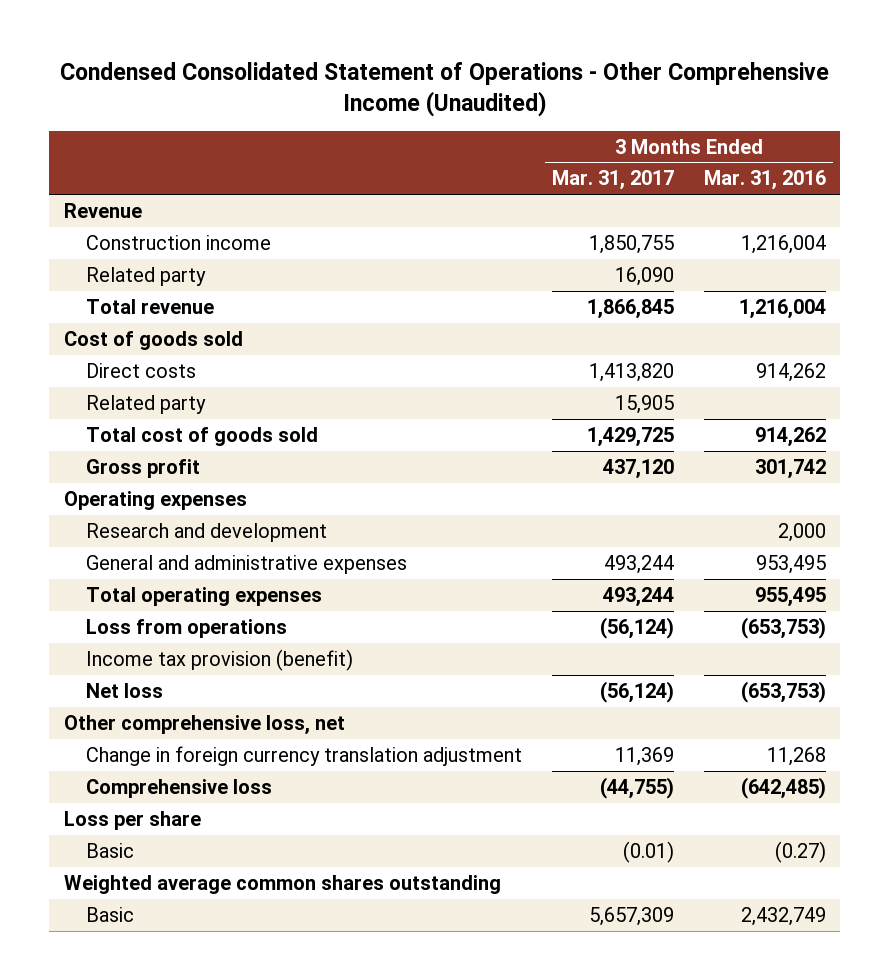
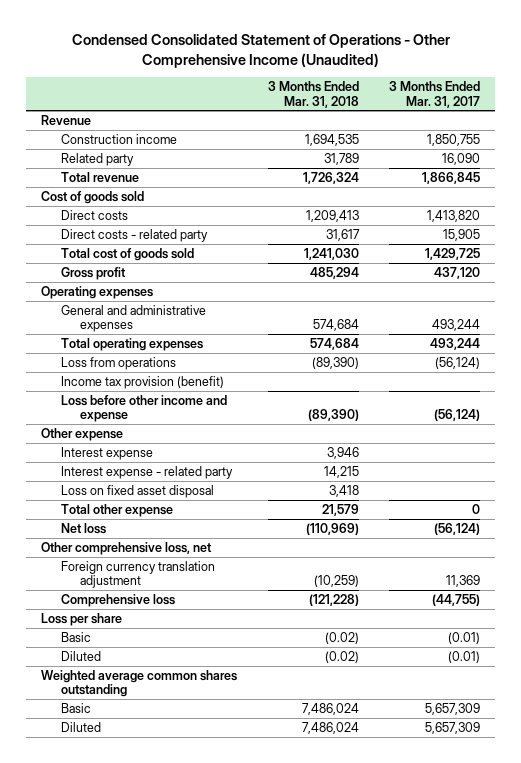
[703,170,826,191] Mar. 31, 2016 -> none
none -> [267,81,359,108] 3 Months Ended Mar. 31, 2018
[86,394,207,414] Related party -> [60,228,208,242] Direct costs - related party
[86,522,328,542] Research and development -> none
none -> [60,394,227,423] Loss before other income and expense
none -> [41,427,124,441] Other expense
none -> [60,446,153,460] Interest expense
none -> [60,465,233,479] Interest expense - related party
none -> [60,484,214,498] Loss on fixed asset disposal
none -> [60,503,173,517] Total other expense
[86,745,523,766] Change in foreign currency translation adjustment -> [60,560,215,589] Foreign currency translation adjustment
none -> [60,650,101,661] Diluted
none -> [60,721,101,732] Diluted

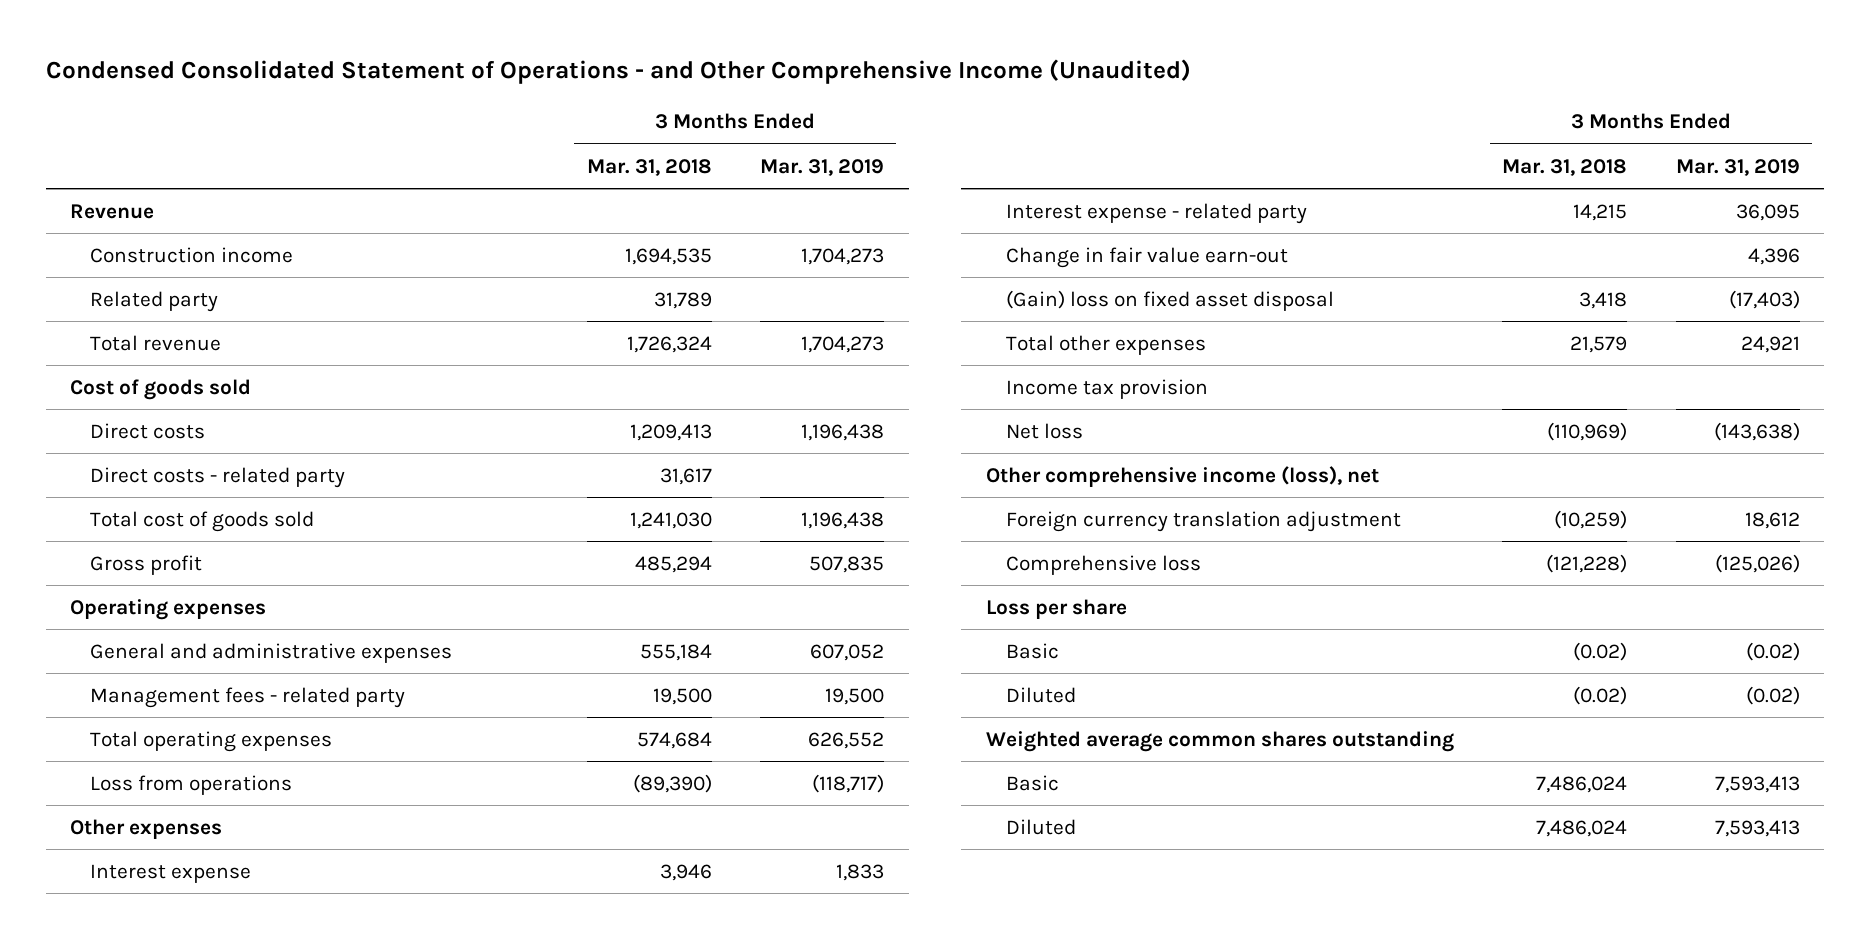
[71,34,450,68] Condensed Consolidated Statement of Operations - Other Comprehensive Income (Unaudited) -> [45,59,1191,85] Condensed Consolidated Statement of Operations - and Other Comprehensive Income (Unaudited)
[389,81,481,108] 3 Months Ended Mar. 31, 2017 -> none
none -> [760,158,885,176] Mar. 31, 2019
[312,319,359,332] 574,684 -> [639,643,712,661] 555,184
none -> [89,686,405,708] Management fees - related party
[60,375,224,389] Income tax provision (benefit) -> none
[60,394,227,423] Loss before other income and expense -> none
[41,427,124,441] Other expense -> [69,818,222,839] Other expenses
none -> [1005,246,1288,268] Change in fair value earn-out
[60,484,214,498] Loss on fixed asset disposal -> [1005,289,1334,311] (Gain) loss on fixed asset disposal
[60,503,173,517] Total other expense -> [1005,334,1206,355] Total other expenses
none -> [1005,378,1208,399] Income tax provision
[41,541,213,555] Other comprehensive loss, net -> [985,465,1379,487] Other comprehensive income (loss), net

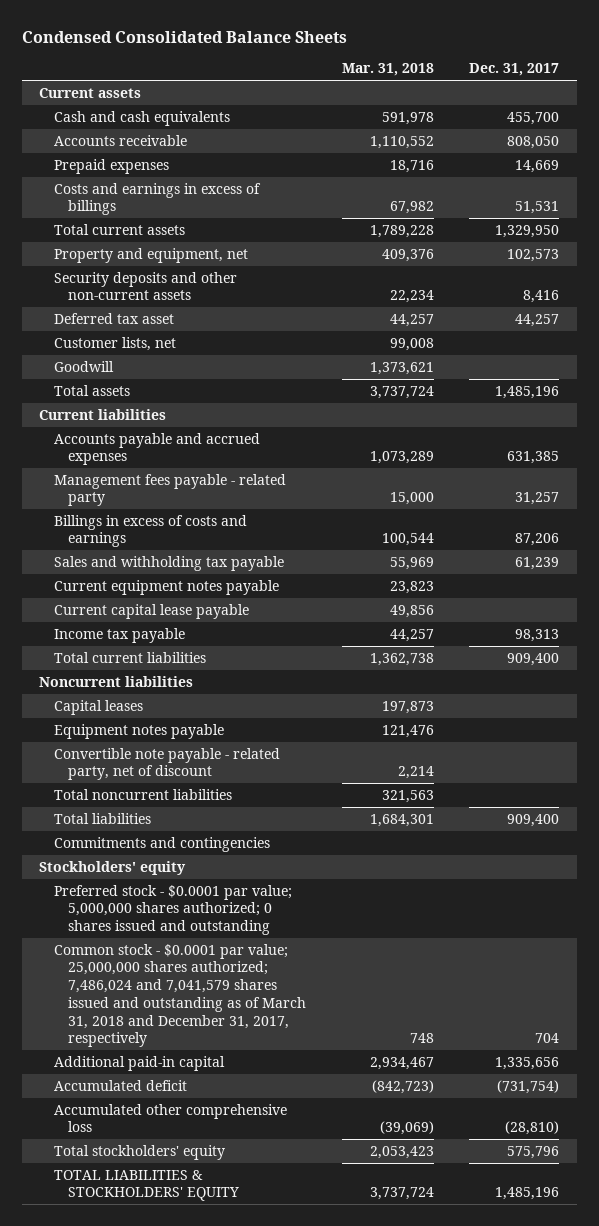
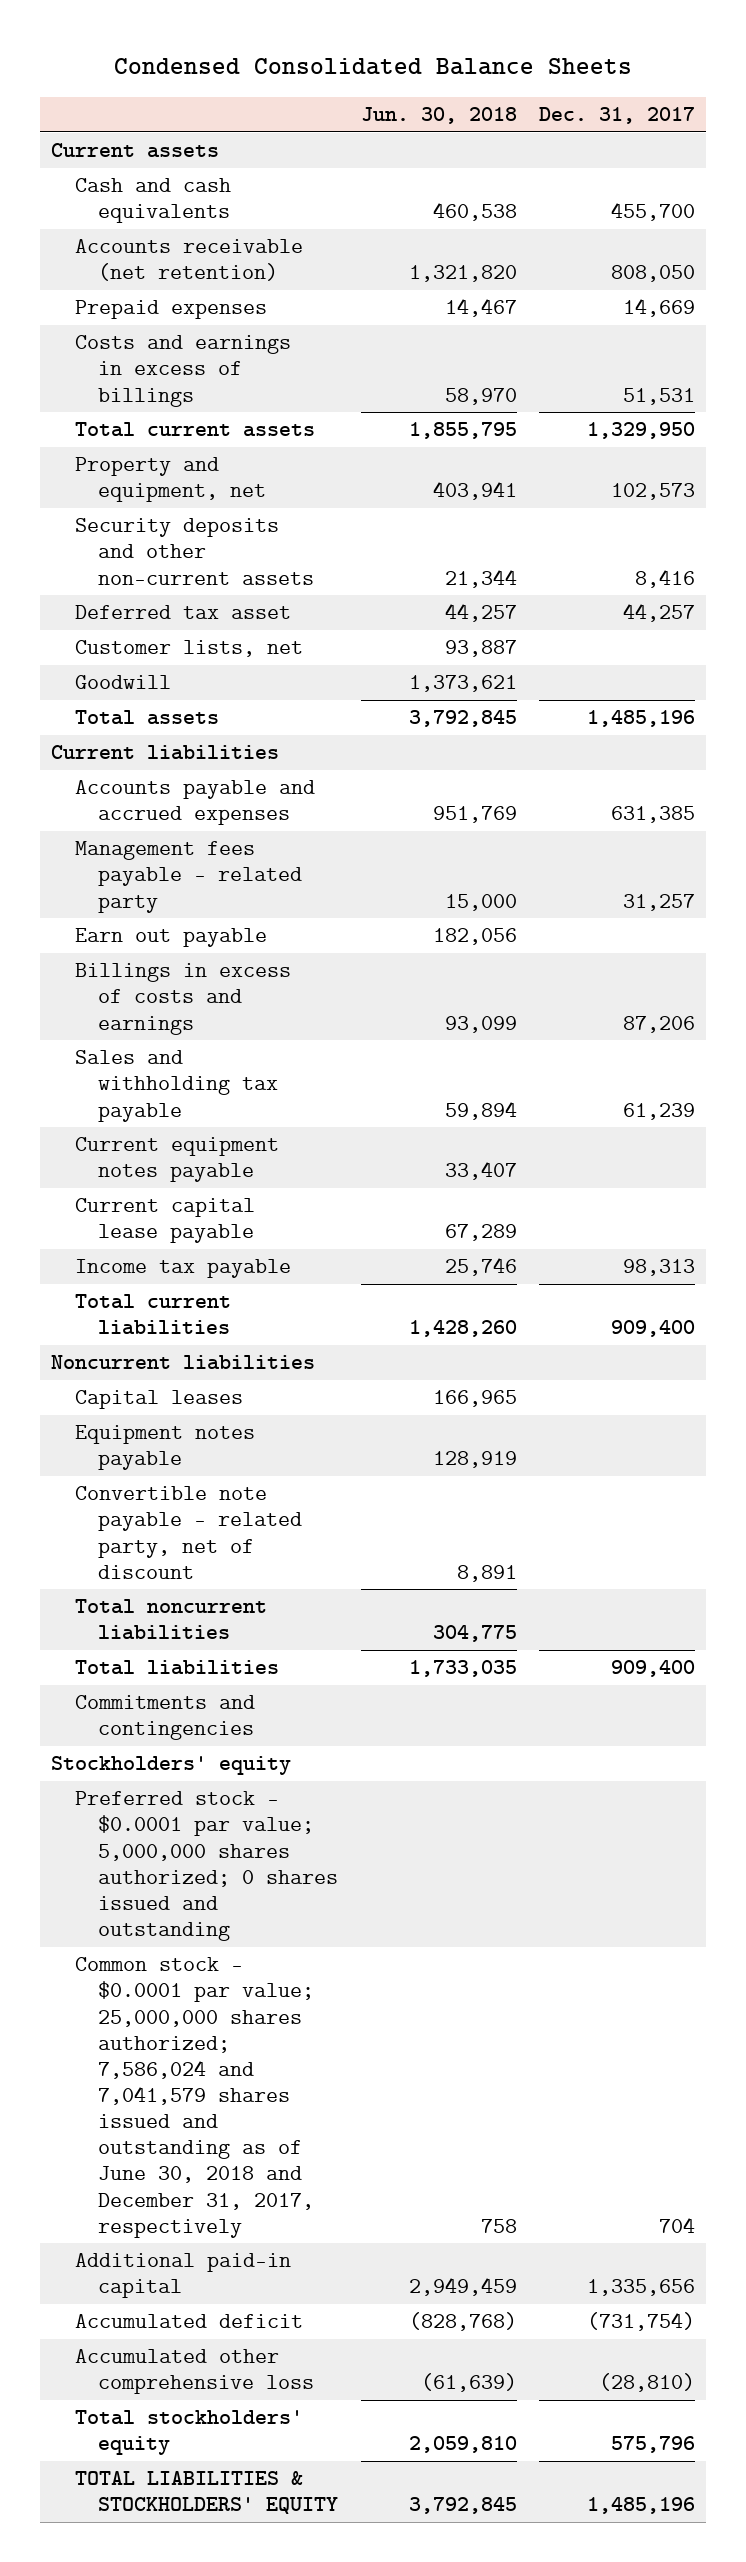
[341,63,434,77] Mar. 31, 2018 -> none
none -> [360,107,517,125] Jun. 30, 2018
[53,134,187,146] Accounts receivable -> [74,239,303,282] Accounts receivable (net retention)
none -> [74,928,267,948] Earn out payable
[53,943,307,1048] Common stock - $0.0001 par value; 25,000,000 shares authorized; 7,486,024 and 7,041,579 shares issued and outstanding as of March 31, 2018 and December 31, 2017, respectively -> [74,1957,315,2238] Common stock - $0.0001 par value; 25,000,000 shares authorized; 7,586,024 and 7,041,579 shares issued and outstanding as of June 30, 2018 and December 31, 2017, respectively

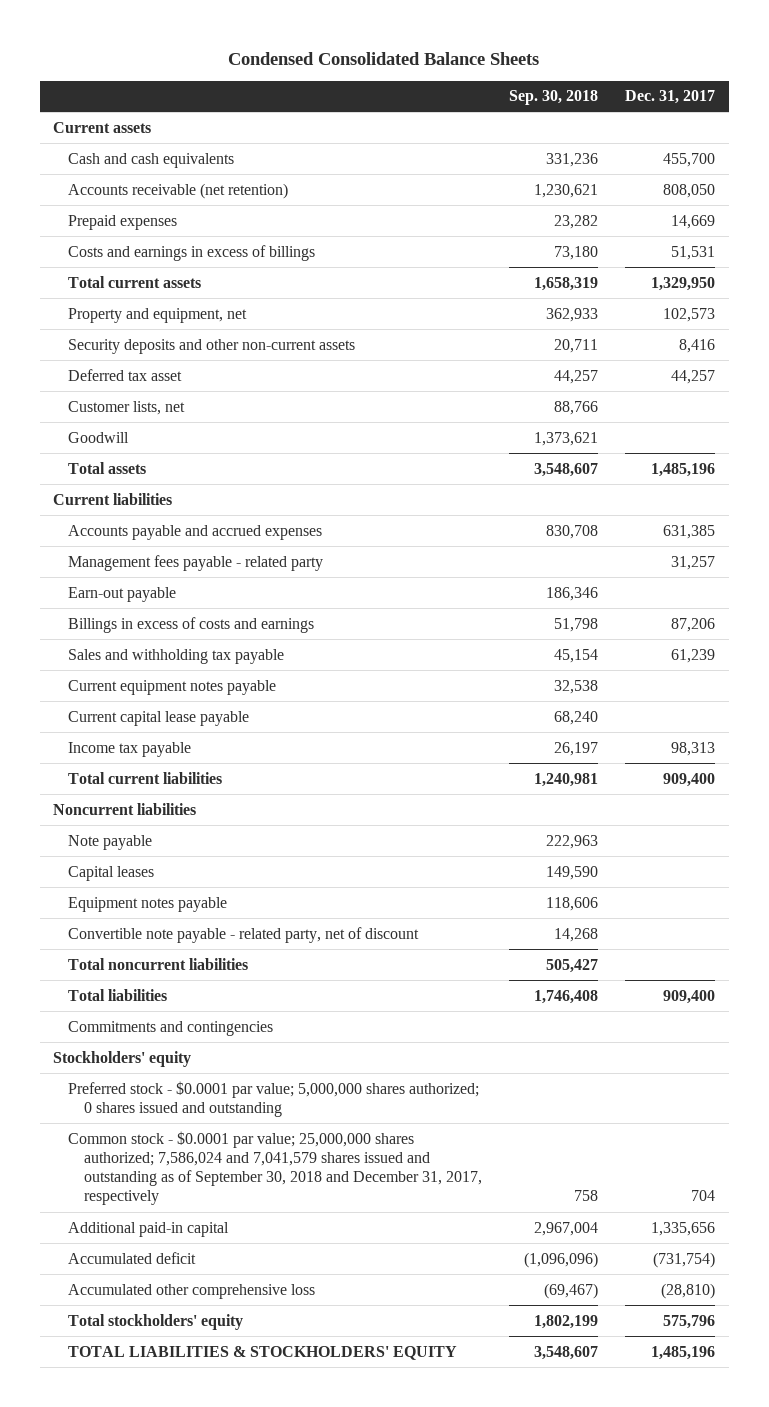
[360,107,517,125] Jun. 30, 2018 -> none
none -> [508,90,598,106] Sep. 30, 2018
[74,928,267,948] Earn out payable -> [68,586,177,602] Earn-out payable
none -> [68,834,153,850] Note payable
[74,1957,315,2238] Common stock - $0.0001 par value; 25,000,000 shares authorized; 7,586,024 and 7,041,579 shares issued and outstanding as of June 30, 2018 and December 31, 2017, respectively -> [68,1130,482,1206] Common stock - $0.0001 par value; 25,000,000 shares authorized; 7,586,024 and 7,041,579 shares issued and outstanding as of September 30, 2018 and December 31, 2017, respectively

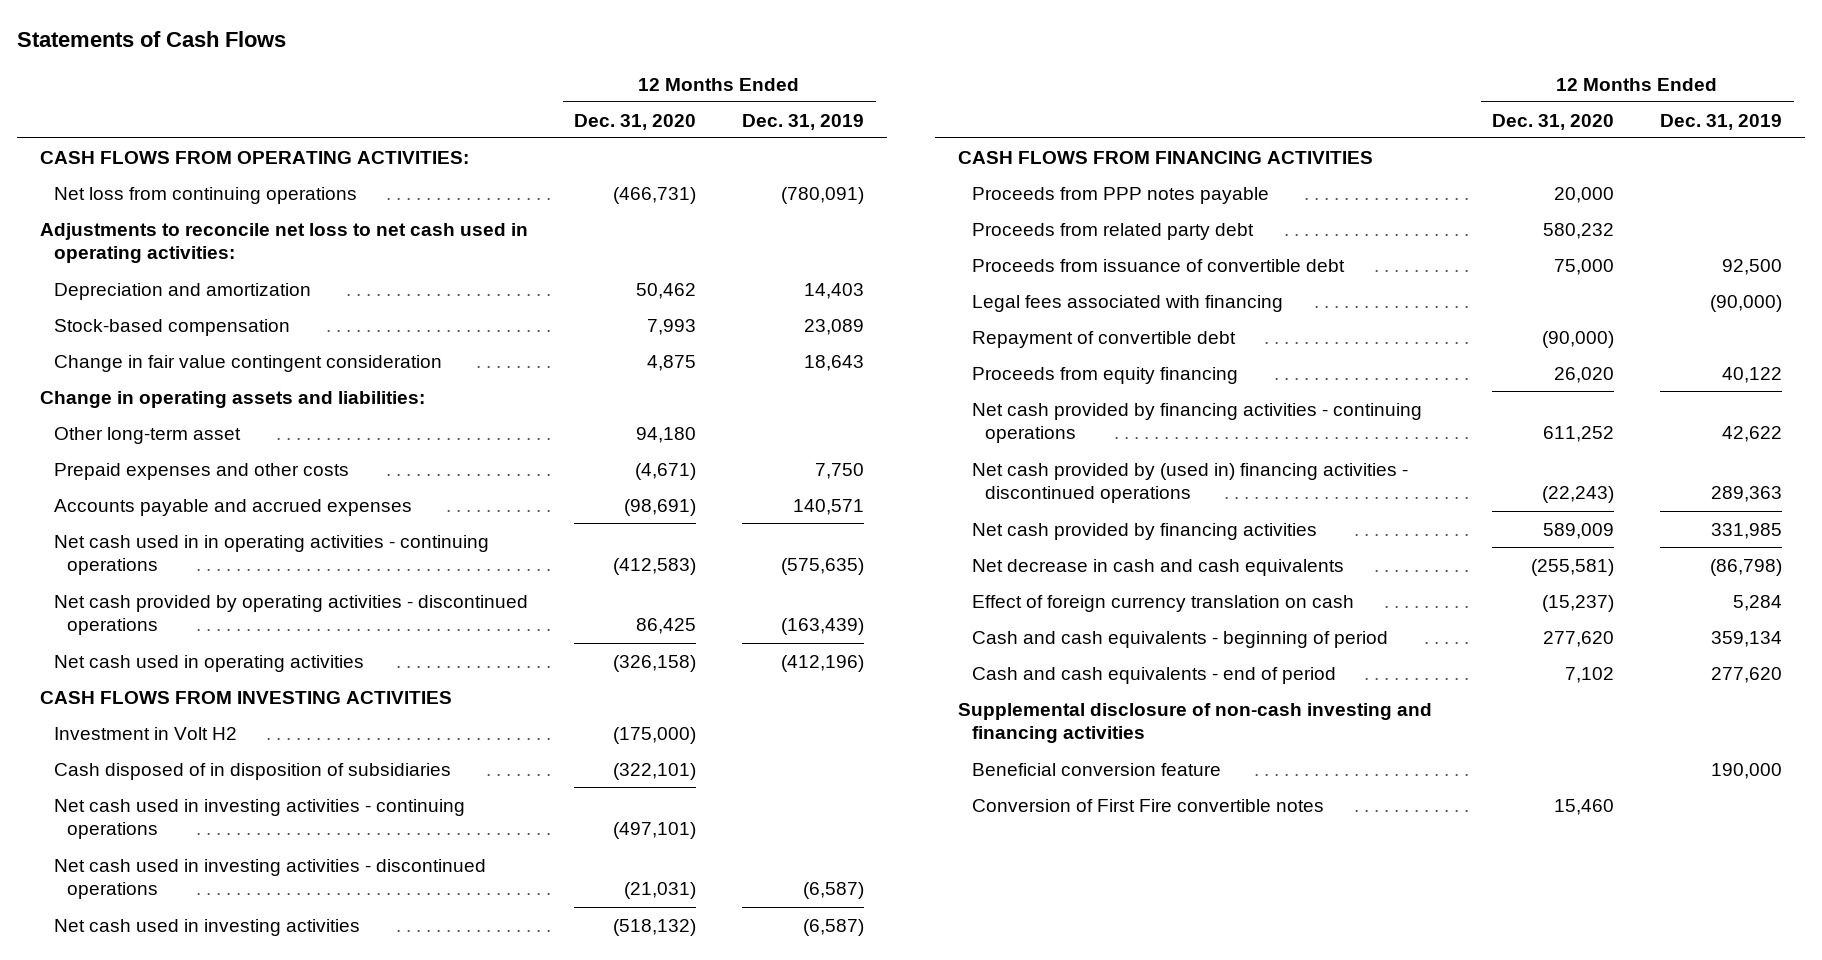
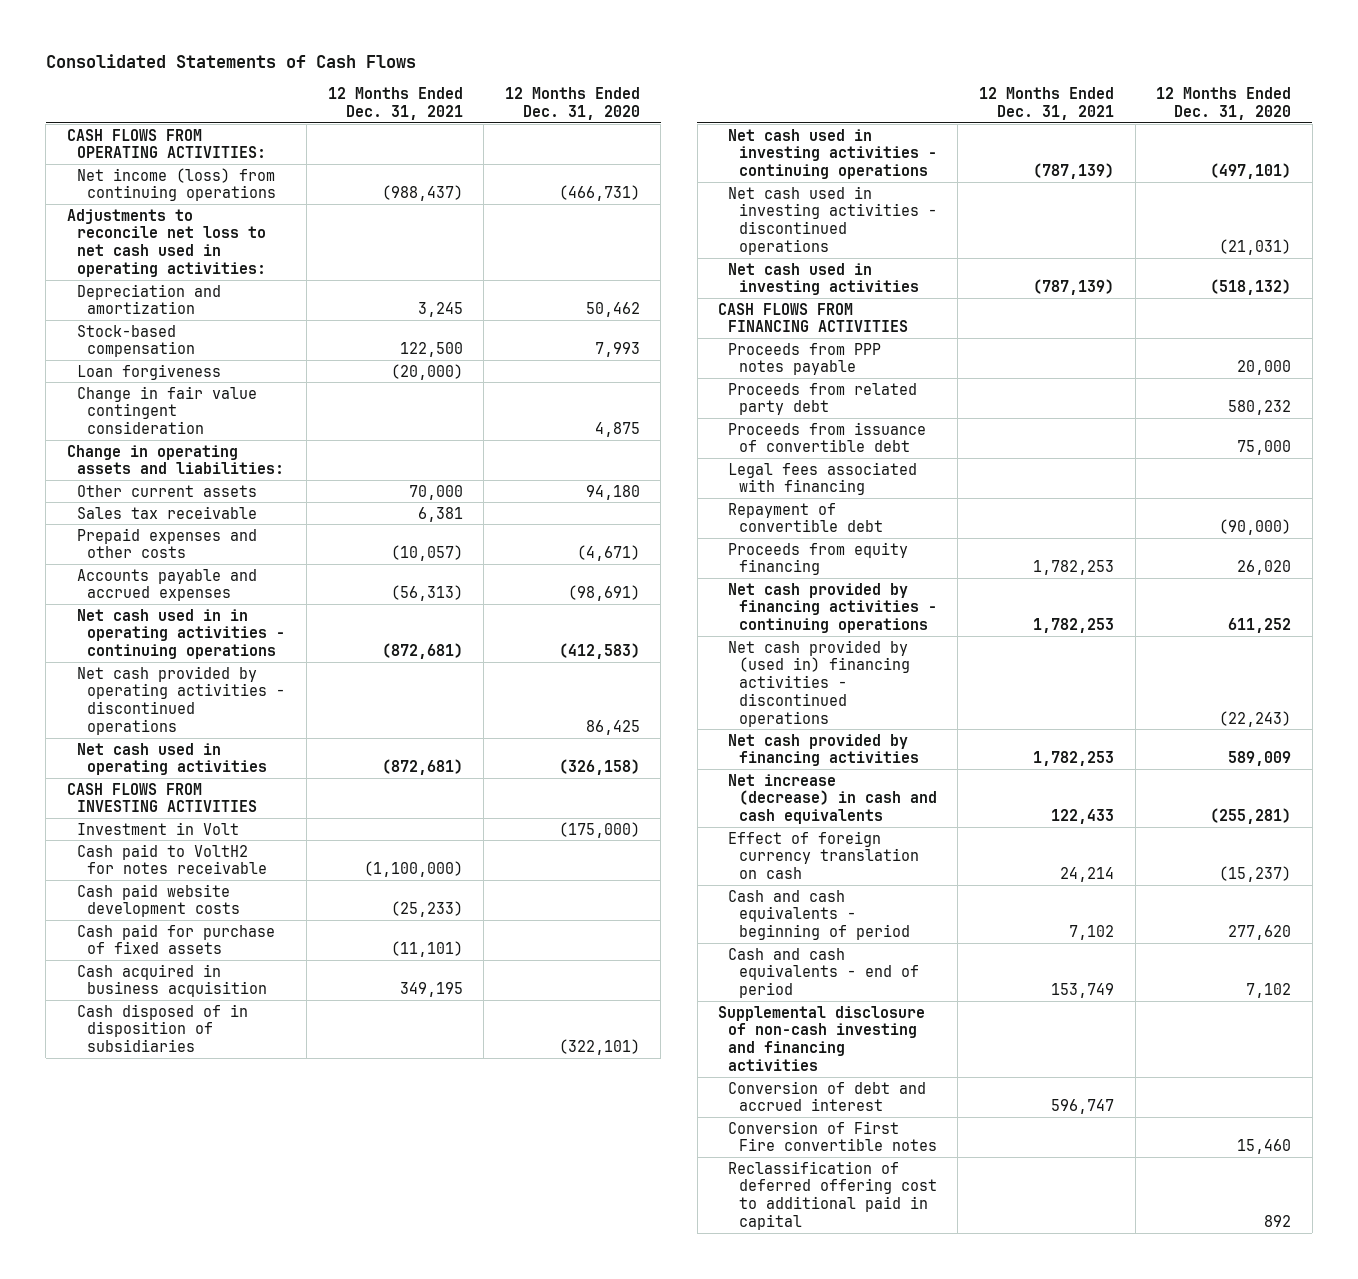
[17,30,287,47] Statements of Cash Flows -> [45,54,416,69] Consolidated Statements of Cash Flows
[742,113,865,130] Dec. 31, 2019 -> none
none -> [327,87,463,120] 12 Months Ended Dec. 31, 2021
[53,186,357,204] Net loss from continuing operations -> [77,167,277,202] Net income (loss) from continuing operations
none -> [77,363,222,380] Loan forgiveness
[53,426,241,444] Other long-term asset -> [77,484,258,497] Other current assets
none -> [77,505,258,519] Sales tax receivable
[53,726,237,740] Investment in Volt H2 -> [77,821,240,835] Investment in Volt
none -> [77,843,268,875] Cash paid to VoltH2 for notes receivable
none -> [77,883,241,918] Cash paid website development costs
none -> [77,923,276,955] Cash paid for purchase of fixed assets
none -> [77,963,268,998] Cash acquired in business acquisition
[971,558,1344,576] Net decrease in cash and cash equivalents -> [728,773,937,825] Net increase (decrease) in cash and cash equivalents
[1531,558,1615,576] (255,581) -> [1210,808,1292,825] (255,281)
[971,762,1221,776] Beneficial conversion feature -> none
none -> [728,1080,927,1112] Conversion of debt and accrued interest
none -> [728,1160,937,1230] Reclassification of deferred offering cost to additional paid in capital

